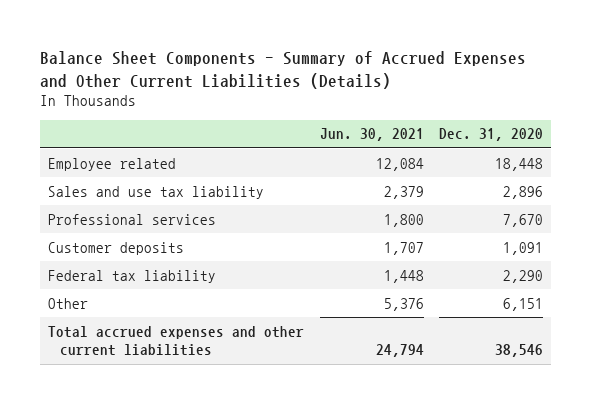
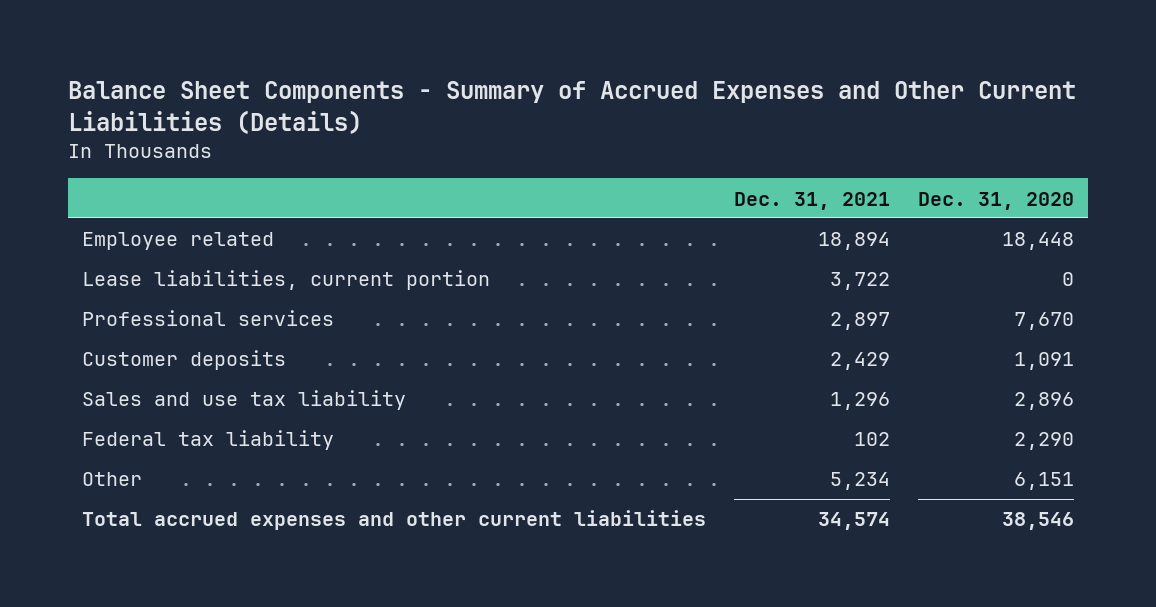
[319,128,424,142] Jun. 30, 2021 -> none
none -> [733,191,890,210] Dec. 31, 2021
none -> [81,270,490,291] Lease liabilities, current portion
[48,185,265,199] Sales and use tax liability -> [81,390,406,411] Sales and use tax liability

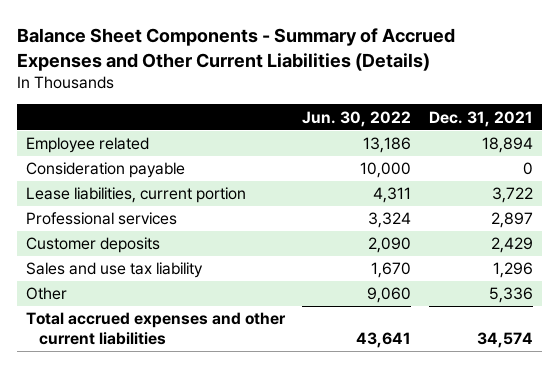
[917,191,1074,210] Dec. 31, 2020 -> none
none -> [302,110,412,127] Jun. 30, 2022
none -> [25,162,185,179] Consideration payable
[81,430,334,451] Federal tax liability -> none
[829,472,890,491] 5,234 -> [488,287,533,304] 5,336

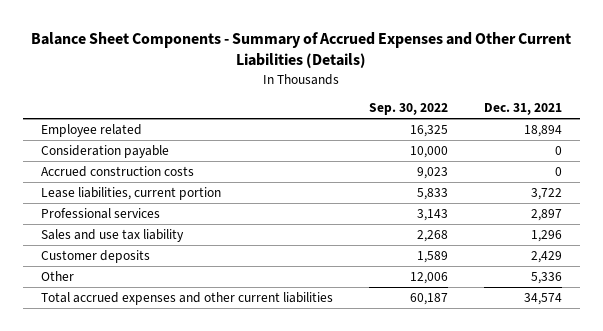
[302,110,412,127] Jun. 30, 2022 -> none
none -> [368,103,448,116] Sep. 30, 2022
none -> [40,165,194,177] Accrued construction costs
[25,237,160,254] Customer deposits -> [40,249,150,263] Customer deposits

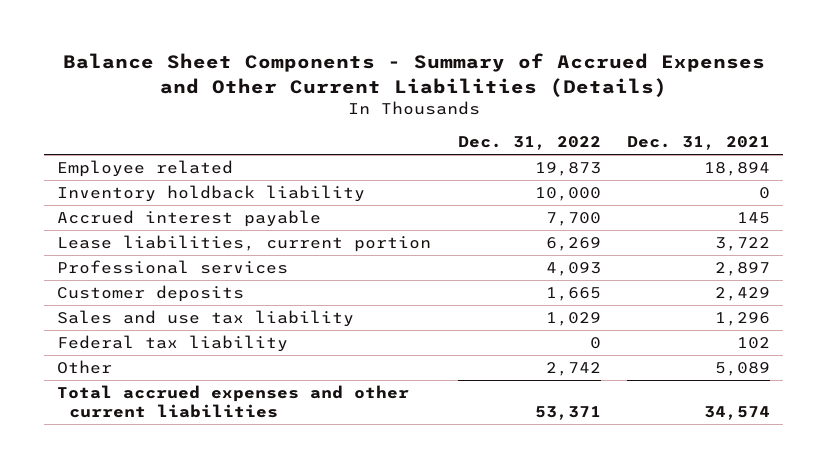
[368,103,448,116] Sep. 30, 2022 -> none
none -> [457,136,601,151] Dec. 31, 2022
[40,144,169,158] Consideration payable -> none
[40,165,194,177] Accrued construction costs -> none
none -> [57,184,366,202] Inventory holdback liability
none -> [57,209,322,227] Accrued interest payable
[40,228,184,242] Sales and use tax liability -> [57,309,355,327] Sales and use tax liability
none -> [57,334,289,352] Federal tax liability
[530,271,562,284] 5,336 -> [715,361,771,376] 5,089

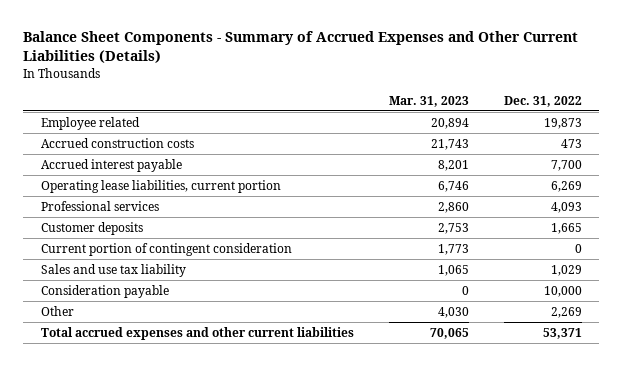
[627,136,771,151] Dec. 31, 2021 -> none
none -> [388,95,469,107] Mar. 31, 2023
[57,184,366,202] Inventory holdback liability -> none
none -> [40,137,194,148] Accrued construction costs
[57,234,432,252] Lease liabilities, current portion -> [40,179,281,193] Operating lease liabilities, current portion
none -> [40,242,292,256] Current portion of contingent consideration
[57,334,289,352] Federal tax liability -> none
none -> [40,284,169,298] Consideration payable
[545,361,601,376] 2,742 -> [550,306,582,318] 2,269

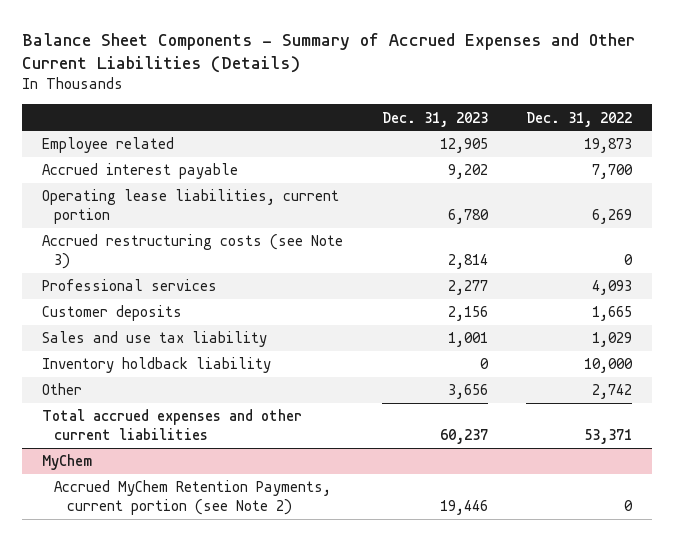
[388,95,469,107] Mar. 31, 2023 -> none
none -> [381,111,488,127] Dec. 31, 2023
[40,137,194,148] Accrued construction costs -> none
none -> [41,234,343,270] Accrued restructuring costs (see Note 3)
[40,242,292,256] Current portion of contingent consideration -> none
[40,284,169,298] Consideration payable -> none
none -> [41,357,271,374] Inventory holdback liability
[550,306,582,318] 2,269 -> [592,384,633,400] 2,742
none -> [41,454,92,471] MyChem
none -> [54,480,332,516] Accrued MyChem Retention Payments, current portion (see Note 2)

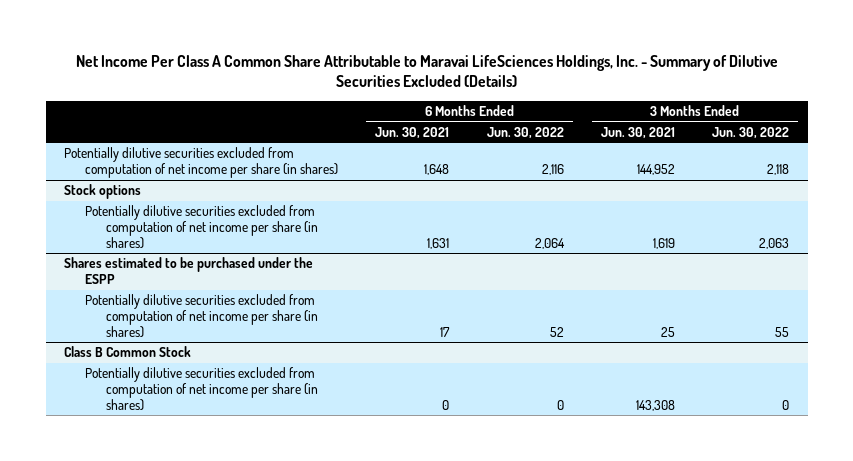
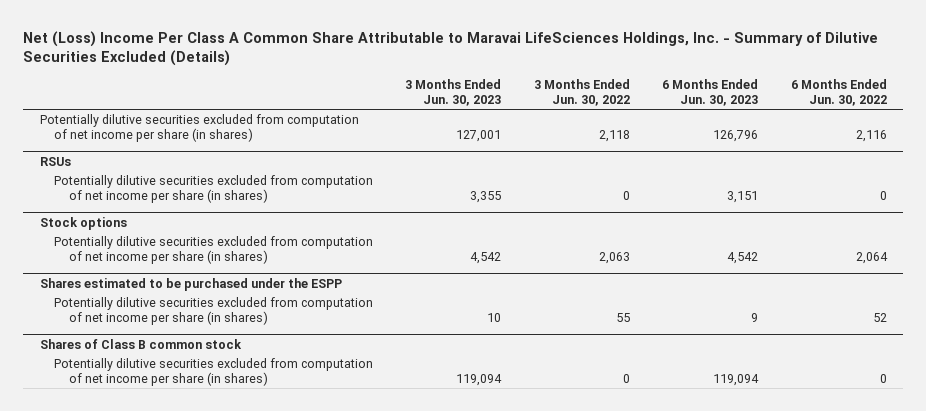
[75,54,778,88] Net Income Per Class A Common Share Attributable to Maravai LifeSciences Holdings, Inc. - Summary of Dilutive Securities Excluded (Details) -> [23,30,879,67] Net (Loss) Income Per Class A Common Share Attributable to Maravai LifeSciences Holdings, Inc. - Summary of Dilutive Securities Excluded (Details)
[375,126,450,139] Jun. 30, 2021 -> none
[600,126,675,139] Jun. 30, 2021 -> none
none -> [405,78,502,106] 3 Months Ended Jun. 30, 2023
none -> [662,78,759,106] 6 Months Ended Jun. 30, 2023
none -> [39,156,71,166] RSUs
none -> [54,175,374,204] Potentially dilutive securities excluded from computation of net income per share (in shares)
[64,346,192,358] Class B Common Stock -> [39,338,242,349] Shares of Class B common stock

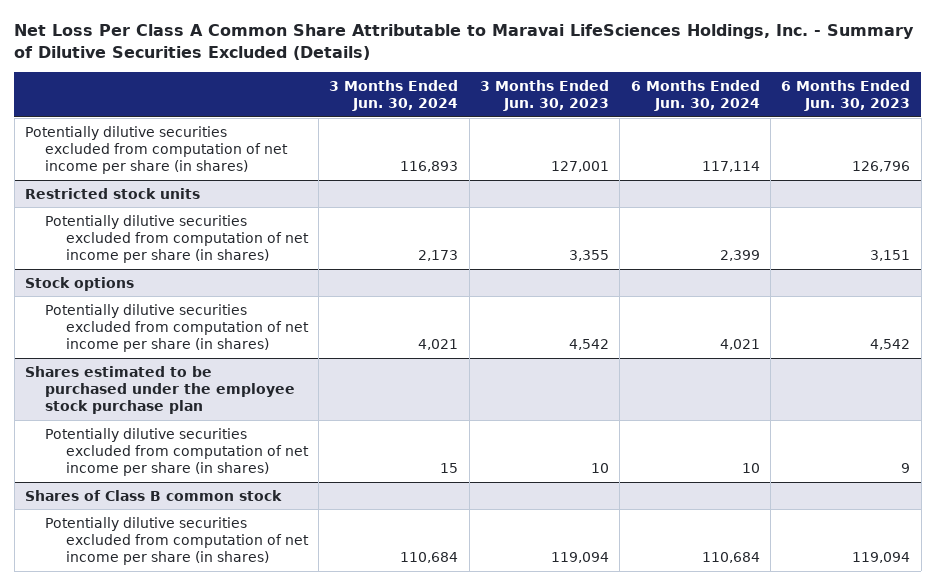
[23,30,879,67] Net (Loss) Income Per Class A Common Share Attributable to Maravai LifeSciences Holdings, Inc. - Summary of Dilutive Securities Excluded (Details) -> [14,24,915,60] Net Loss Per Class A Common Share Attributable to Maravai LifeSciences Holdings, Inc. - Summary of Dilutive Securities Excluded (Details)
[533,78,630,106] 3 Months Ended Jun. 30, 2022 -> none
[790,78,887,106] 6 Months Ended Jun. 30, 2022 -> none
none -> [329,79,459,112] 3 Months Ended Jun. 30, 2024
none -> [630,79,760,112] 6 Months Ended Jun. 30, 2024
[39,156,71,166] RSUs -> [24,187,200,199] Restricted stock units
[39,277,342,291] Shares estimated to be purchased under the ESPP -> [24,365,296,415] Shares estimated to be purchased under the employee stock purchase plan

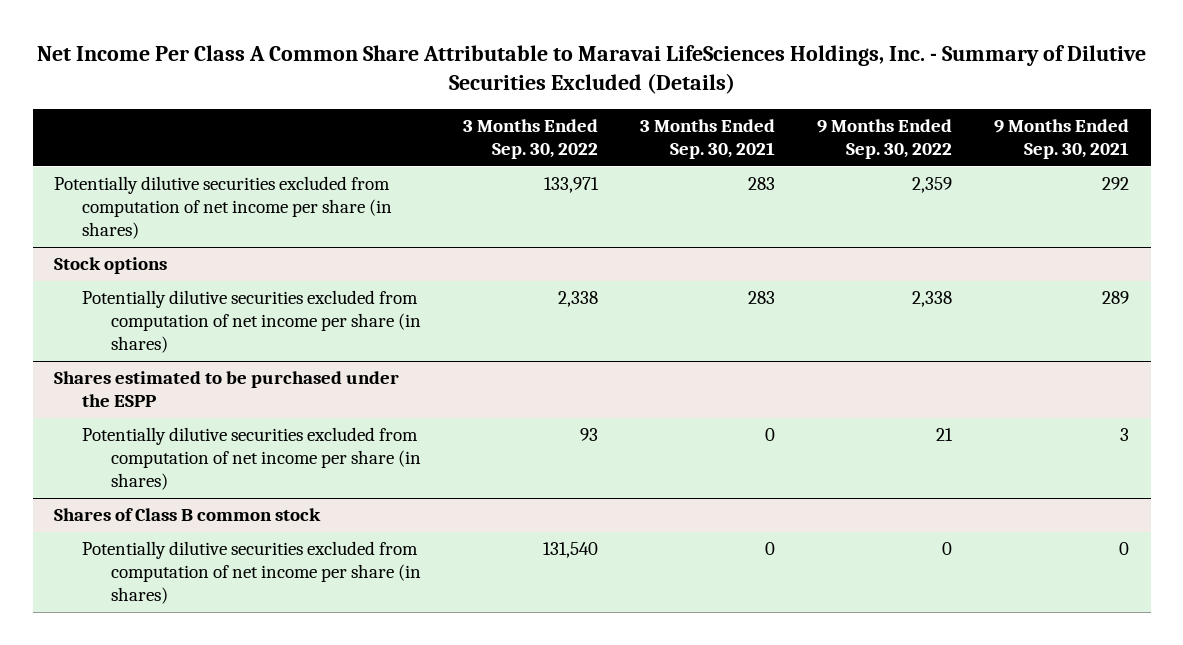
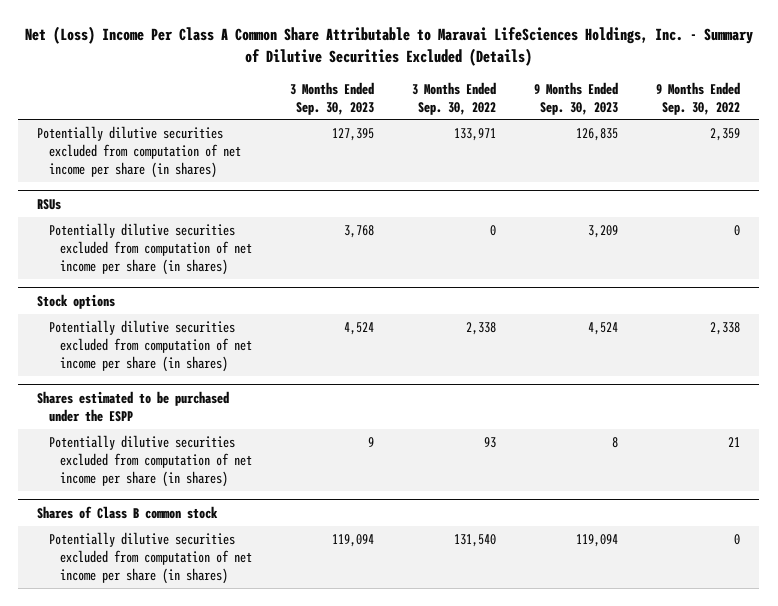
[36,45,1146,95] Net Income Per Class A Common Share Attributable to Maravai LifeSciences Holdings, Inc. - Summary of Dilutive Securities Excluded (Details) -> [24,26,753,66] Net (Loss) Income Per Class A Common Share Attributable to Maravai LifeSciences Holdings, Inc. - Summary of Dilutive Securities Excluded (Details)
[640,119,776,159] 3 Months Ended Sep. 30, 2021 -> none
[994,119,1130,159] 9 Months Ended Sep. 30, 2021 -> none
none -> [290,81,375,115] 3 Months Ended Sep. 30, 2023
none -> [534,81,619,115] 9 Months Ended Sep. 30, 2023
none -> [37,198,62,210] RSUs
none -> [48,222,253,275] Potentially dilutive securities excluded from computation of net income per share (in shares)

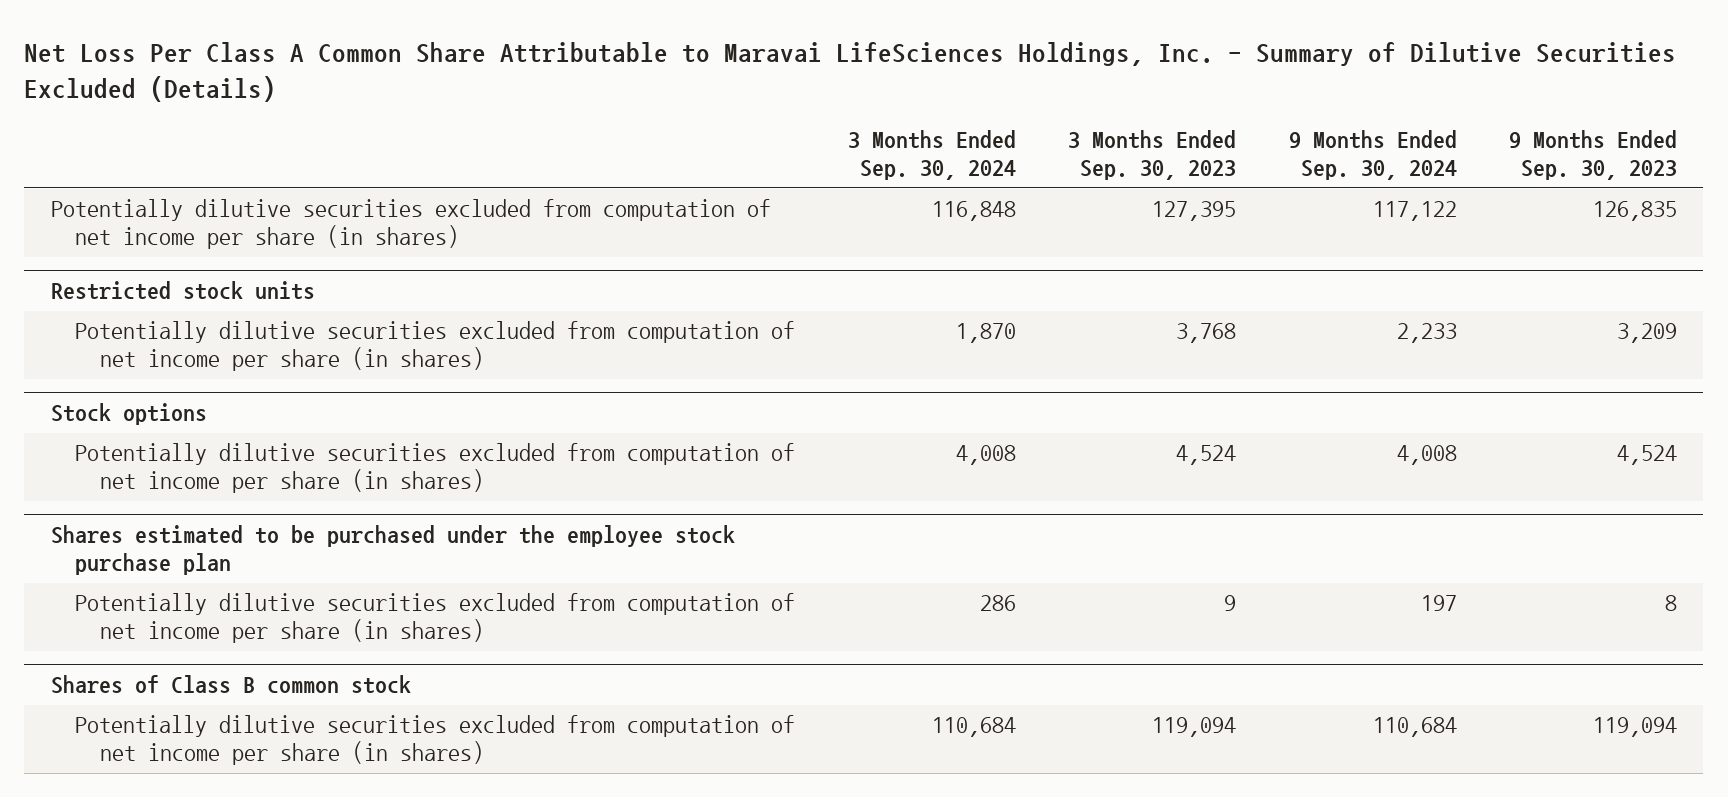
[24,26,753,66] Net (Loss) Income Per Class A Common Share Attributable to Maravai LifeSciences Holdings, Inc. - Summary of Dilutive Securities Excluded (Details) -> [24,41,1677,102] Net Loss Per Class A Common Share Attributable to Maravai LifeSciences Holdings, Inc. - Summary of Dilutive Securities Excluded (Details)
[412,81,497,115] 3 Months Ended Sep. 30, 2022 -> none
[656,81,741,115] 9 Months Ended Sep. 30, 2022 -> none
none -> [847,130,1016,181] 3 Months Ended Sep. 30, 2024
none -> [1288,130,1457,181] 9 Months Ended Sep. 30, 2024
[37,198,62,210] RSUs -> [50,281,315,301] Restricted stock units
[37,390,230,422] Shares estimated to be purchased under the ESPP -> [50,525,735,576] Shares estimated to be purchased under the employee stock purchase plan

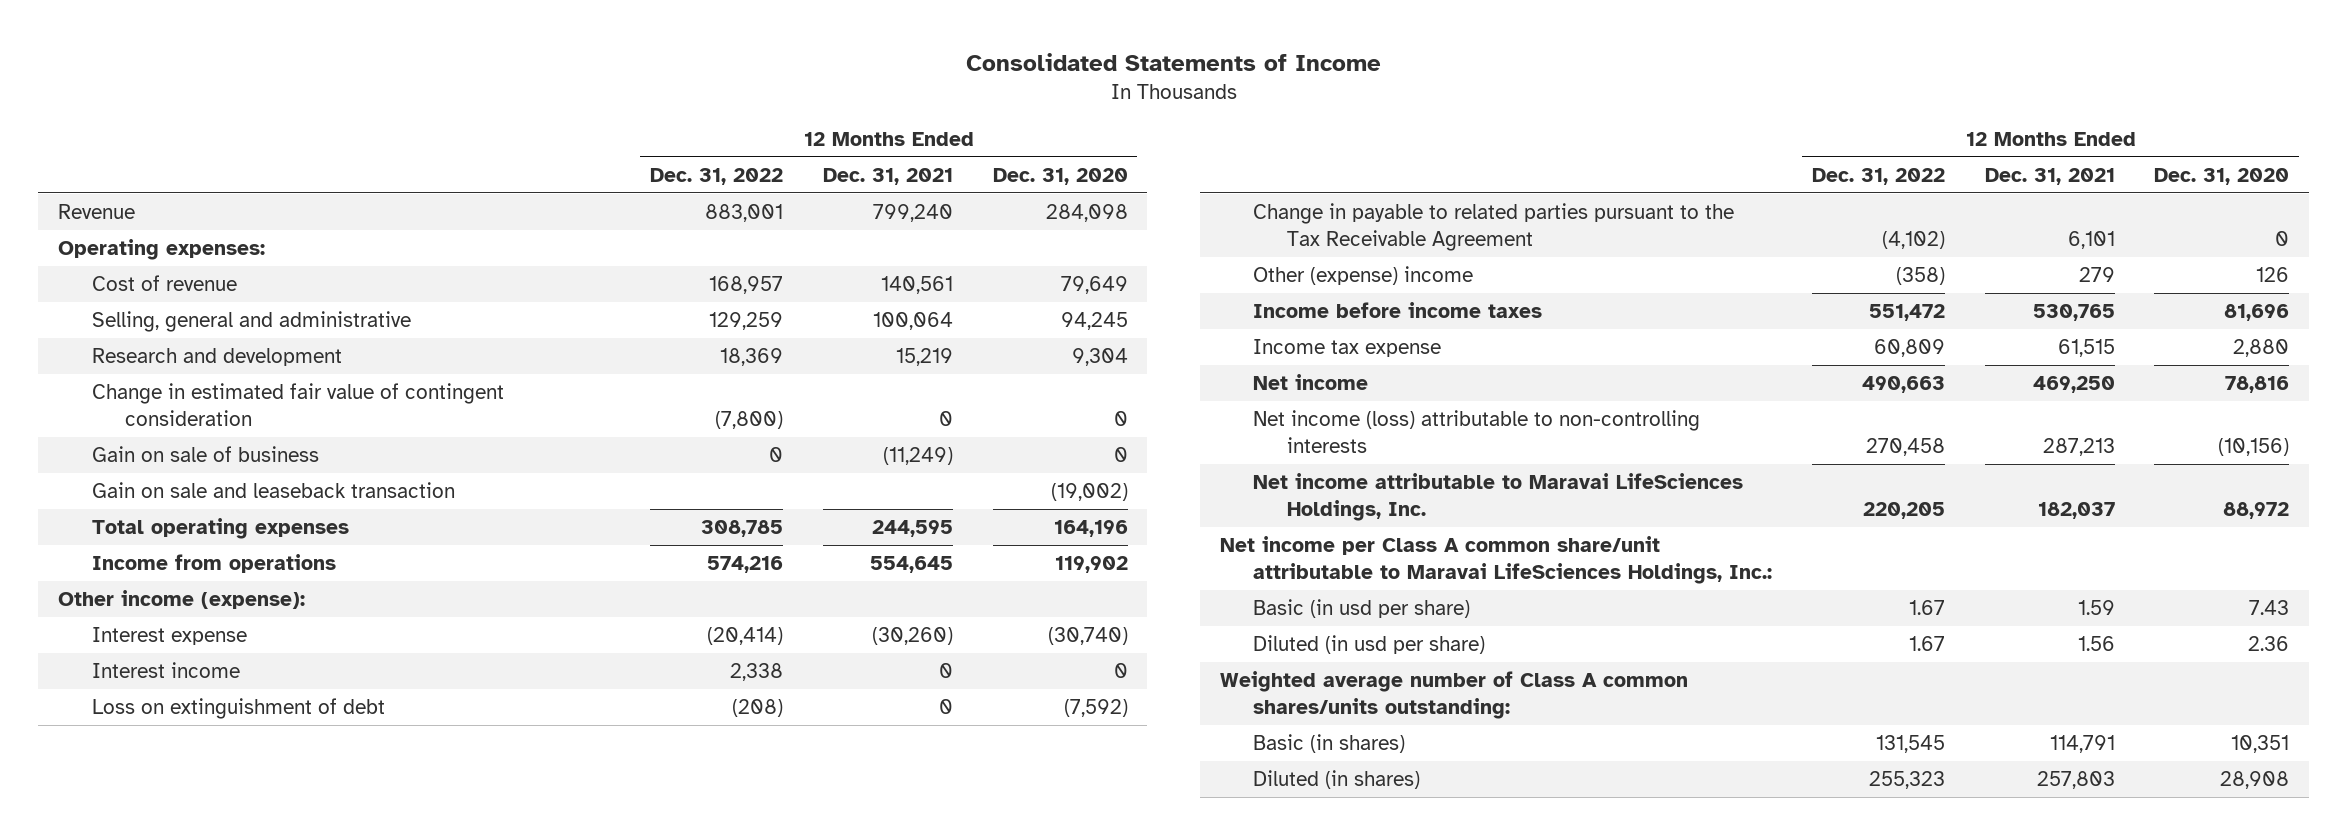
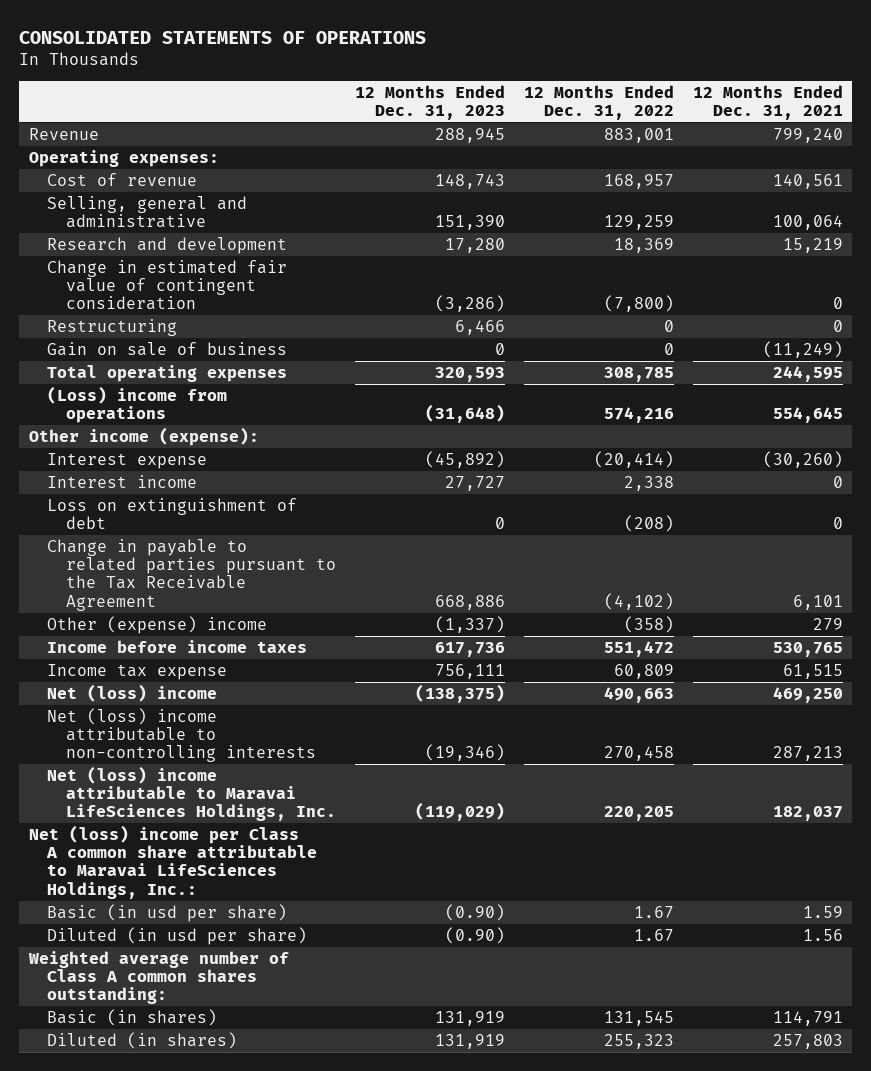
[965,52,1381,71] Consolidated Statements of Income -> [19,30,427,44] CONSOLIDATED STATEMENTS OF OPERATIONS
[992,167,1128,185] Dec. 31, 2020 -> none
none -> [354,84,505,121] 12 Months Ended Dec. 31, 2023
none -> [47,318,178,336] Restructuring
[91,482,455,499] Gain on sale and leaseback transaction -> none
[91,554,336,574] Income from operations -> [47,385,228,424] (Loss) income from operations
[1253,374,1369,391] Net income -> [47,683,218,702] Net (loss) income
[1253,410,1701,454] Net income (loss) attributable to non-controlling interests -> [47,707,317,763] Net (loss) income attributable to non-controlling interests
[1253,473,1744,522] Net income attributable to Maravai LifeSciences Holdings, Inc. -> [47,765,337,822] Net (loss) income attributable to Maravai LifeSciences Holdings, Inc.
[1219,536,1773,585] Net income per Class A common share/unit attributable to Maravai LifeSciences Holdings, Inc.: -> [28,824,318,899] Net (loss) income per Class A common share attributable to Maravai LifeSciences Holdings, Inc.:
[1219,671,1688,720] Weighted average number of Class A common shares/units outstanding: -> [27,950,289,1005] Weighted average number of Class A common shares outstanding:

